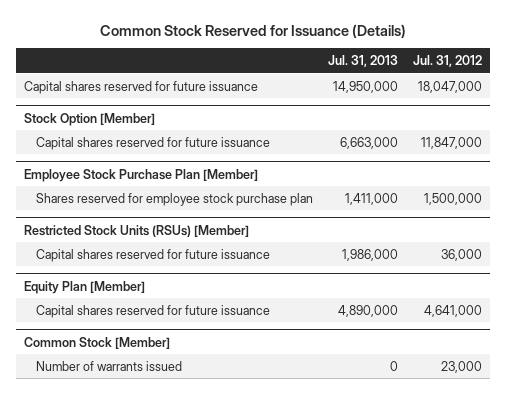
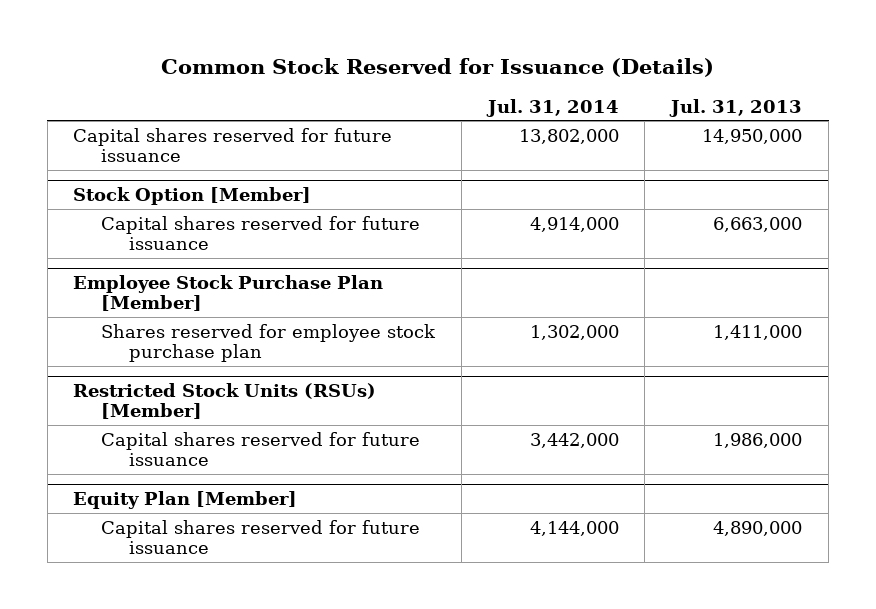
[413,54,483,67] Jul. 31, 2012 -> none
none -> [485,98,619,117] Jul. 31, 2014
[23,336,170,349] Common Stock [Member] -> none
[36,360,183,371] Number of warrants issued -> none

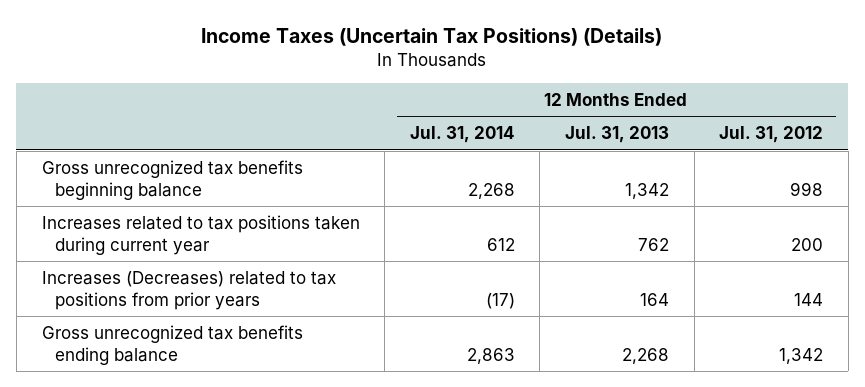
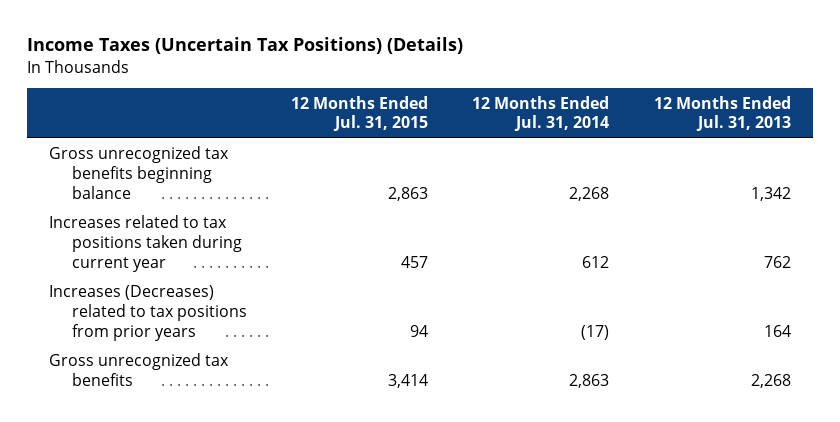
[719,126,824,144] Jul. 31, 2012 -> none
none -> [290,95,428,132] 12 Months Ended Jul. 31, 2015
[41,324,303,365] Gross unrecognized tax benefits ending balance -> [49,353,230,387] Gross unrecognized tax benefits

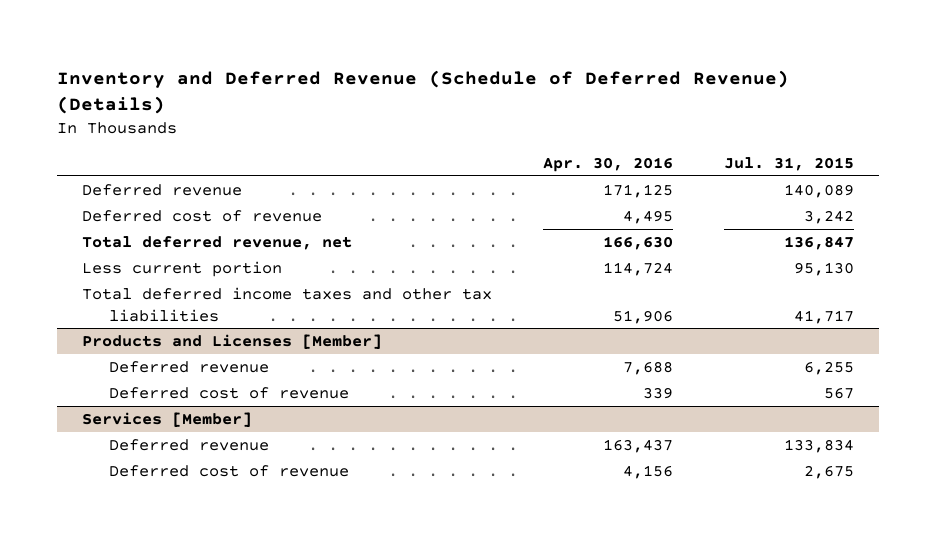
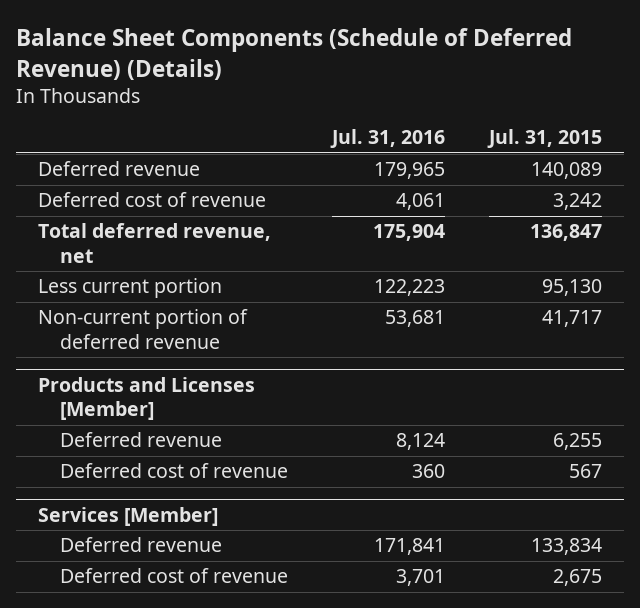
[57,69,790,114] Inventory and Deferred Revenue (Schedule of Deferred Revenue) (Details) -> [16,28,573,80] Balance Sheet Components (Schedule of Deferred Revenue) (Details)
[543,156,674,172] Apr. 30, 2016 -> none
none -> [330,129,446,149] Jul. 31, 2016
[82,286,493,322] Total deferred income taxes and other tax liabilities -> [38,309,249,349] Non-current portion of deferred revenue

